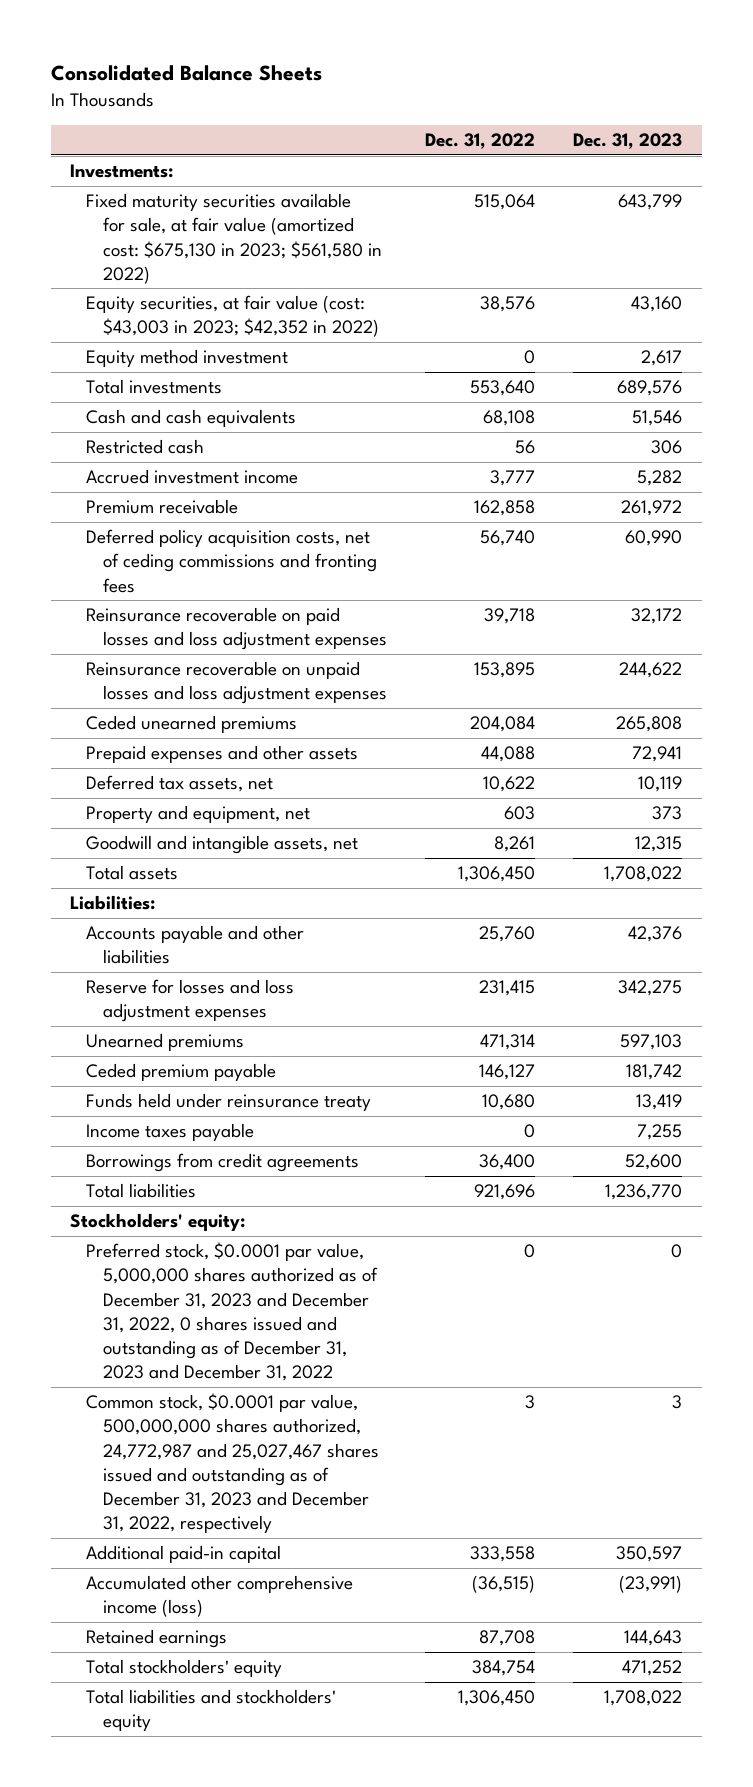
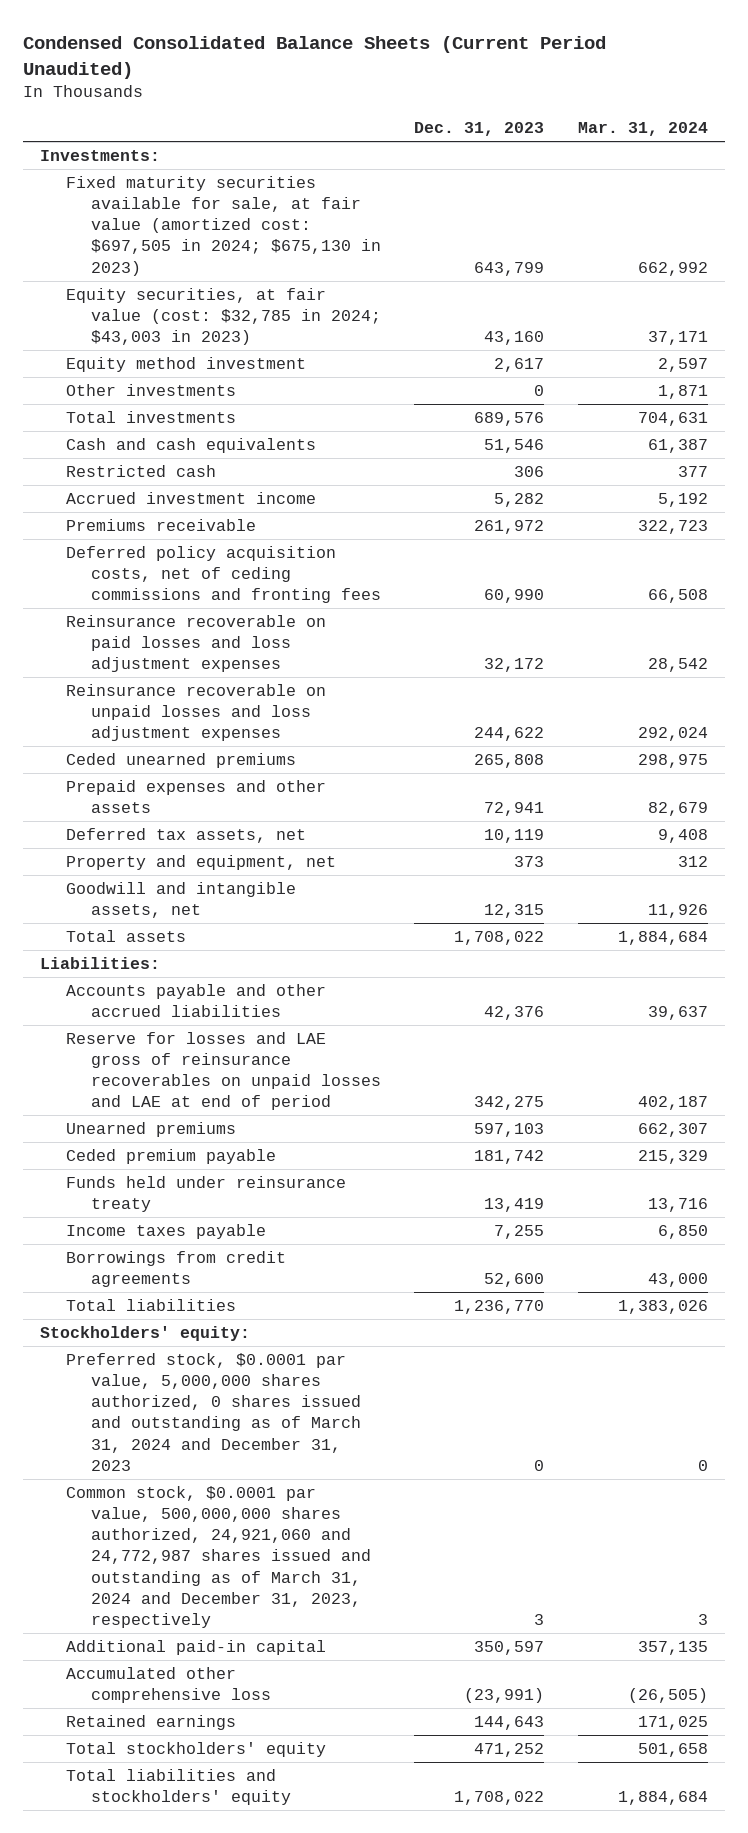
[51,65,323,82] Consolidated Balance Sheets -> [23,36,607,79] Condensed Consolidated Balance Sheets (Current Period Unaudited)
[425,133,536,150] Dec. 31, 2022 -> none
none -> [577,122,708,137] Mar. 31, 2024
[86,193,382,284] Fixed maturity securities available for sale, at fair value (amortized cost: $675,130 in 2023; $561,580 in 2022) -> [65,175,382,276] Fixed maturity securities available for sale, at fair value (amortized cost: $697,505 in 2024; $675,130 in 2023)
[86,295,379,338] Equity securities, at fair value (cost: $43,003 in 2023; $42,352 in 2022) -> [65,287,382,346] Equity securities, at fair value (cost: $32,785 in 2024; $43,003 in 2023)
none -> [65,383,236,396] Other investments
[86,499,239,515] Premium receivable -> [65,518,256,531] Premiums receivable
[86,925,305,965] Accounts payable and other liabilities -> [65,983,326,1018] Accounts payable and other accrued liabilities
[86,979,295,1023] Reserve for losses and loss adjustment expenses -> [65,1031,382,1111] Reserve for losses and LAE gross of reinsurance recoverables on unpaid losses and LAE at end of period
[86,1242,378,1382] Preferred stock, $0.0001 par value, 5,000,000 shares authorized as of December 31, 2023 and December 31, 2022, 0 shares issued and outstanding as of December 31, 2023 and December 31, 2022 -> [65,1352,362,1471] Preferred stock, $0.0001 par value, 5,000,000 shares authorized, 0 shares issued and outstanding as of March 31, 2024 and December 31, 2023
[86,1393,379,1534] Common stock, $0.0001 par value, 500,000,000 shares authorized, 24,772,987 and 25,027,467 shares issued and outstanding as of December 31, 2023 and December 31, 2022, respectively -> [65,1485,372,1628] Common stock, $0.0001 par value, 500,000,000 shares authorized, 24,921,060 and 24,772,987 shares issued and outstanding as of March 31, 2024 and December 31, 2023, respectively
[86,1575,354,1618] Accumulated other comprehensive income (loss) -> [65,1666,272,1704] Accumulated other comprehensive loss

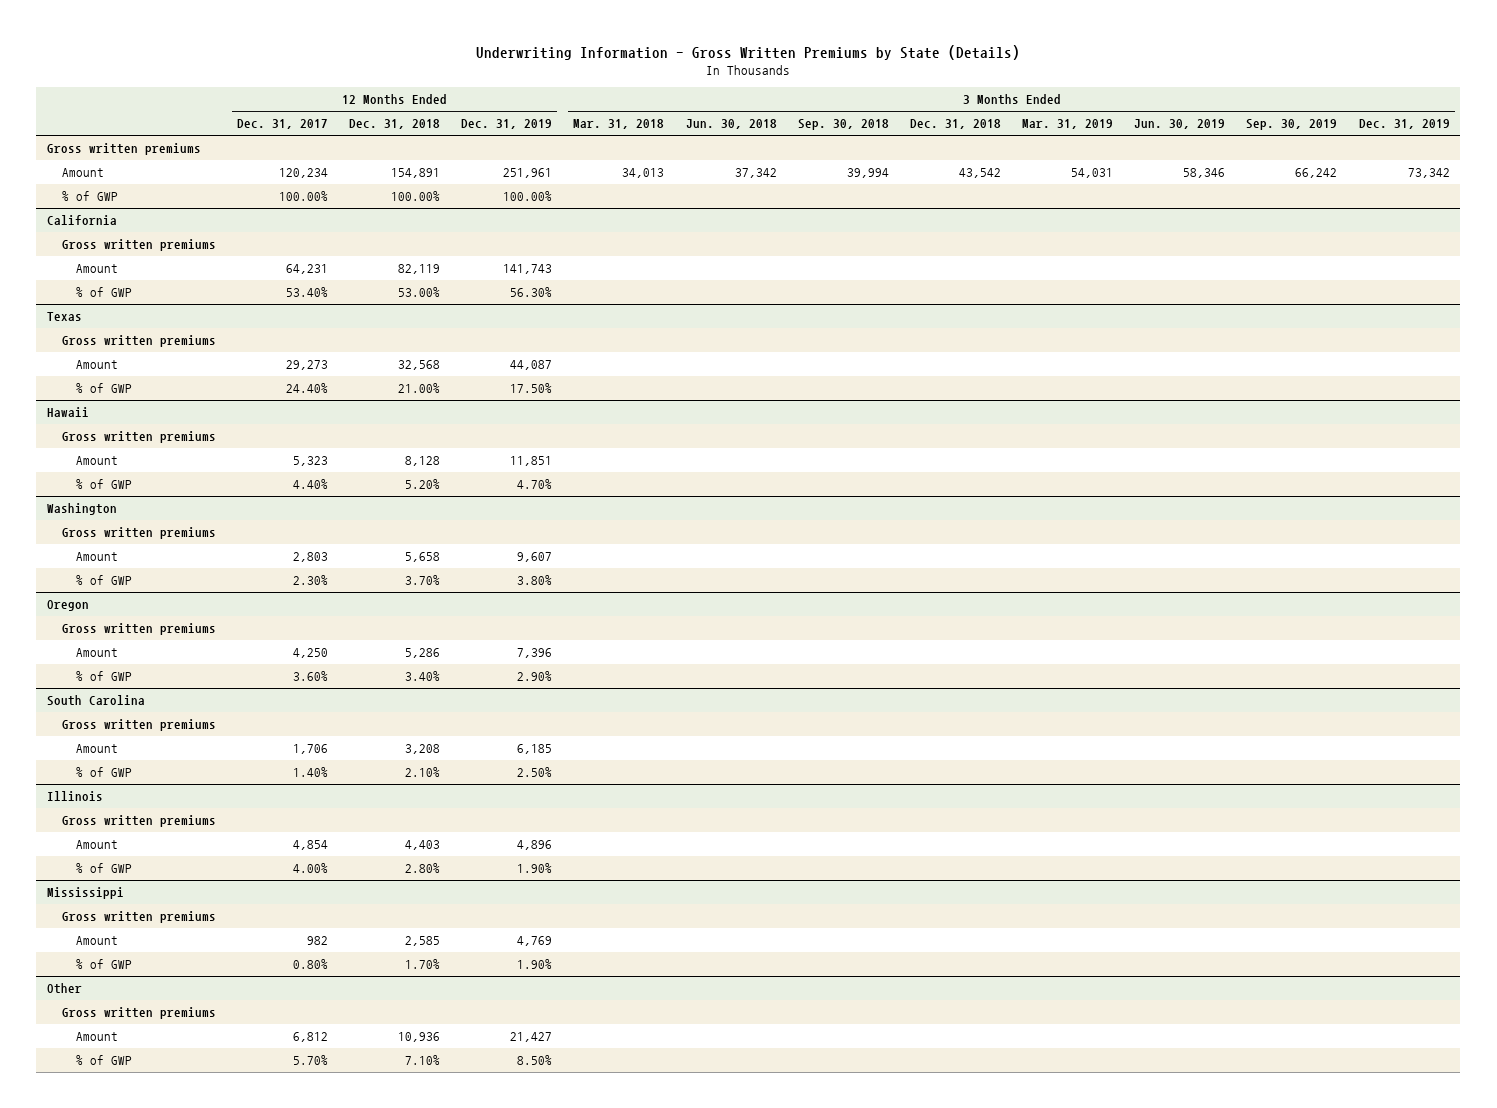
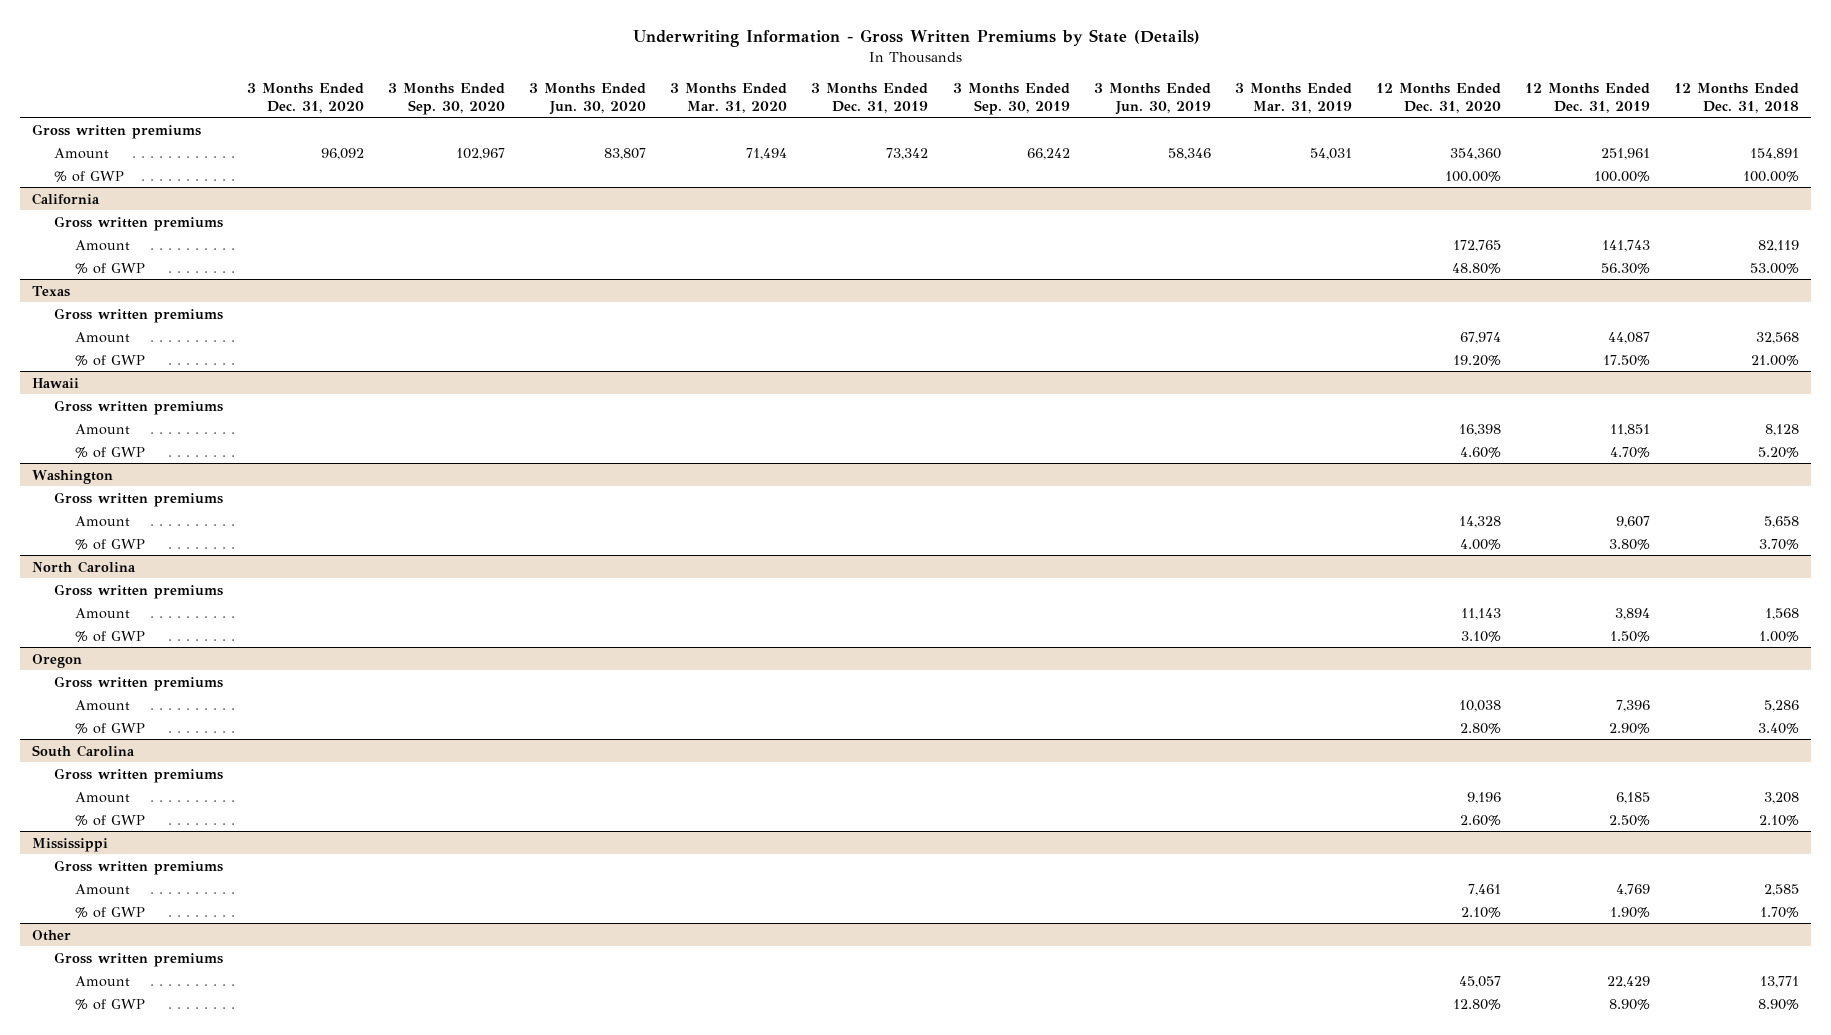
[236,119,328,130] Dec. 31, 2017 -> none
[573,119,665,130] Mar. 31, 2018 -> none
[685,119,777,130] Jun. 30, 2018 -> none
[797,119,889,131] Sep. 30, 2018 -> none
[909,119,1001,130] Dec. 31, 2018 -> none
none -> [246,82,364,113] 3 Months Ended Dec. 31, 2020
none -> [387,82,505,115] 3 Months Ended Sep. 30, 2020
none -> [529,82,647,115] 3 Months Ended Jun. 30, 2020
none -> [670,82,788,113] 3 Months Ended Mar. 31, 2020
none -> [1376,82,1502,113] 12 Months Ended Dec. 31, 2020
none -> [31,560,136,573] North Carolina
none -> [53,583,223,599] Gross written premiums
none -> [75,607,131,619] Amount
none -> [75,630,146,642] % of GWP
[47,791,104,802] Illinois -> none
[61,815,216,828] Gross written premiums -> none
[76,840,119,850] Amount -> none
[76,863,133,874] % of GWP -> none
[398,1032,441,1043] 10,936 -> [1760,975,1800,988] 13,771
[510,1032,553,1043] 21,427 -> [1607,975,1651,988] 22,429
[405,1055,441,1066] 7.10% -> [1758,998,1800,1010] 8.90%
[517,1055,553,1066] 8.50% -> [1609,998,1651,1010] 8.90%

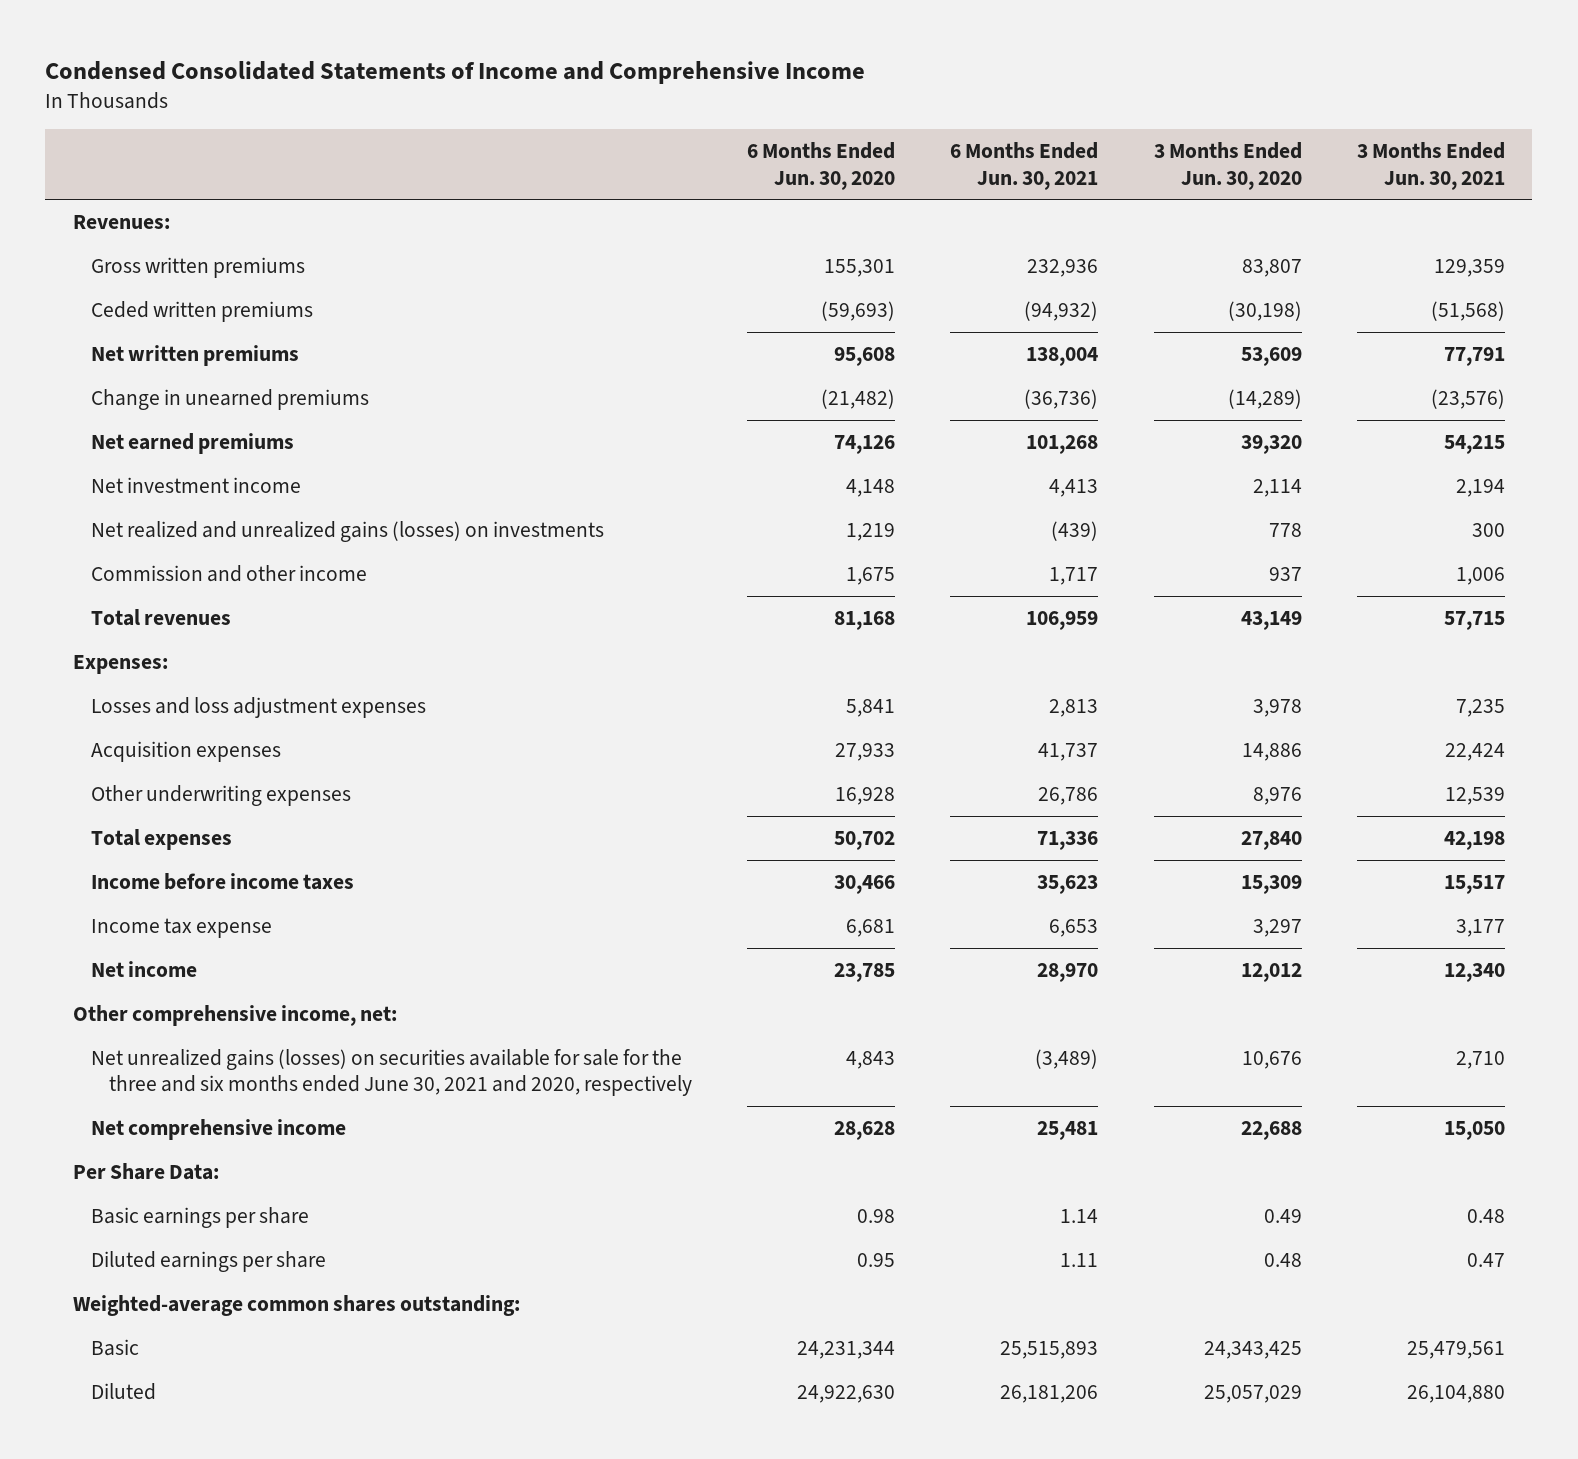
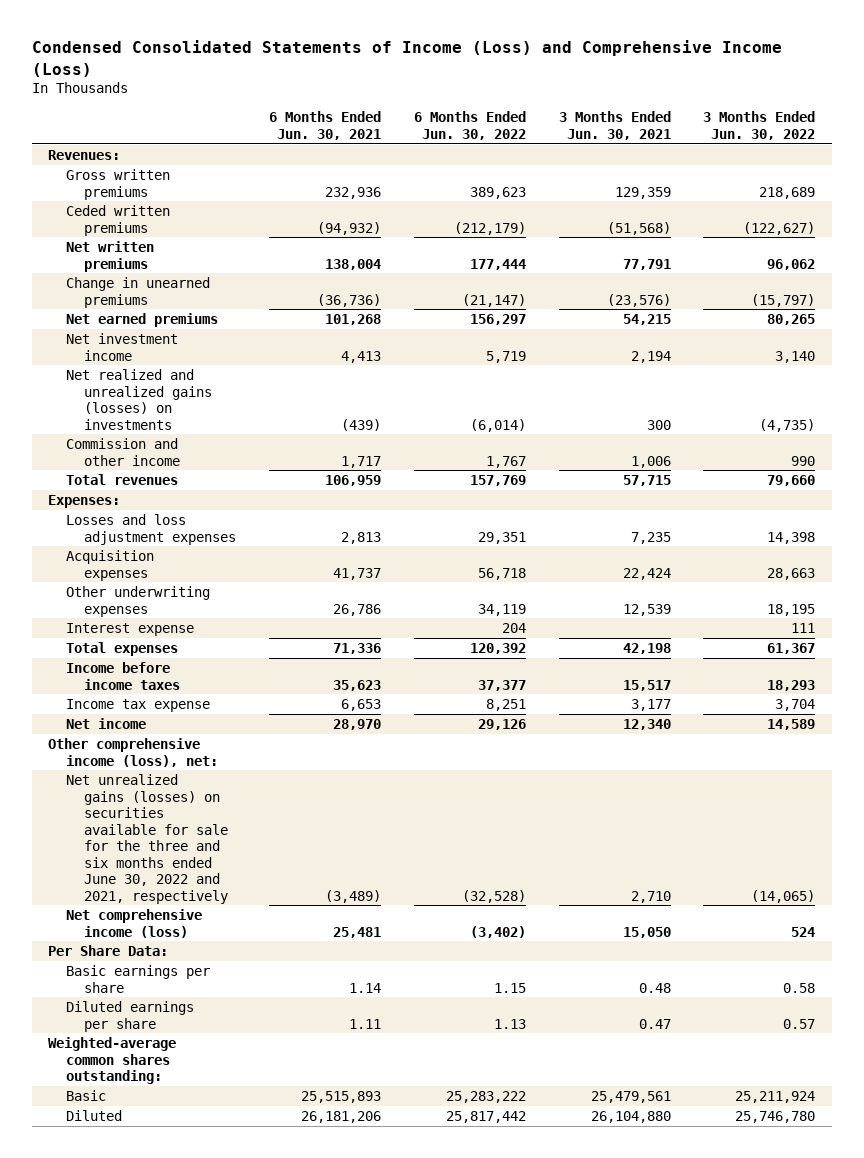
[45,60,866,84] Condensed Consolidated Statements of Income and Comprehensive Income -> [32,40,783,77] Condensed Consolidated Statements of Income (Loss) and Comprehensive Income (Loss)
[747,142,896,190] 6 Months Ended Jun. 30, 2020 -> none
[1153,142,1302,190] 3 Months Ended Jun. 30, 2020 -> none
none -> [413,111,526,140] 6 Months Ended Jun. 30, 2022
none -> [703,111,816,140] 3 Months Ended Jun. 30, 2022
none -> [66,623,195,637] Interest expense
[72,1004,397,1026] Other comprehensive income, net: -> [48,738,219,767] Other comprehensive income (loss), net:
[90,1048,693,1097] Net unrealized gains (losses) on securities available for sale for the three and six months ended June 30, 2021 and 2020, respectively -> [66,774,229,904] Net unrealized gains (losses) on securities available for sale for the three and six months ended June 30, 2022 and 2021, respectively
[90,1118,346,1140] Net comprehensive income -> [66,909,203,938] Net comprehensive income (loss)

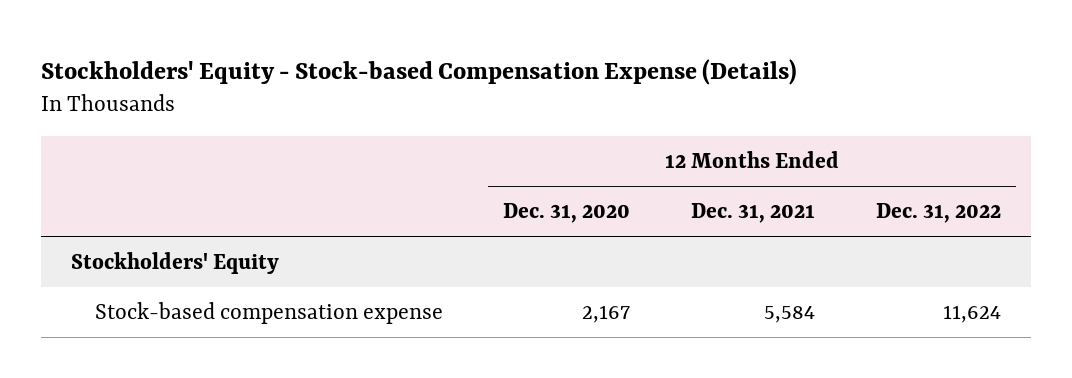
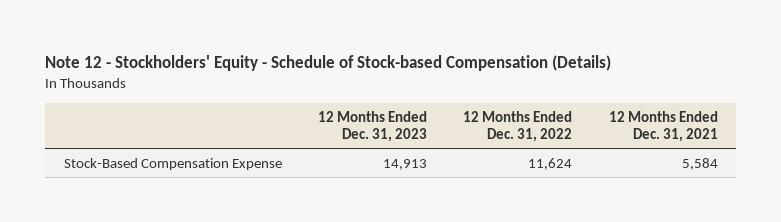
[40,58,797,85] Stockholders' Equity - Stock-based Compensation Expense (Details) -> [45,55,612,72] Note 12 - Stockholders' Equity - Schedule of Stock-based Compensation (Details)
[503,203,631,224] Dec. 31, 2020 -> none
none -> [317,110,427,142] 12 Months Ended Dec. 31, 2023
[71,252,280,275] Stockholders' Equity -> none
[94,302,443,325] Stock-based compensation expense -> [63,157,282,170] Stock-Based Compensation Expense

